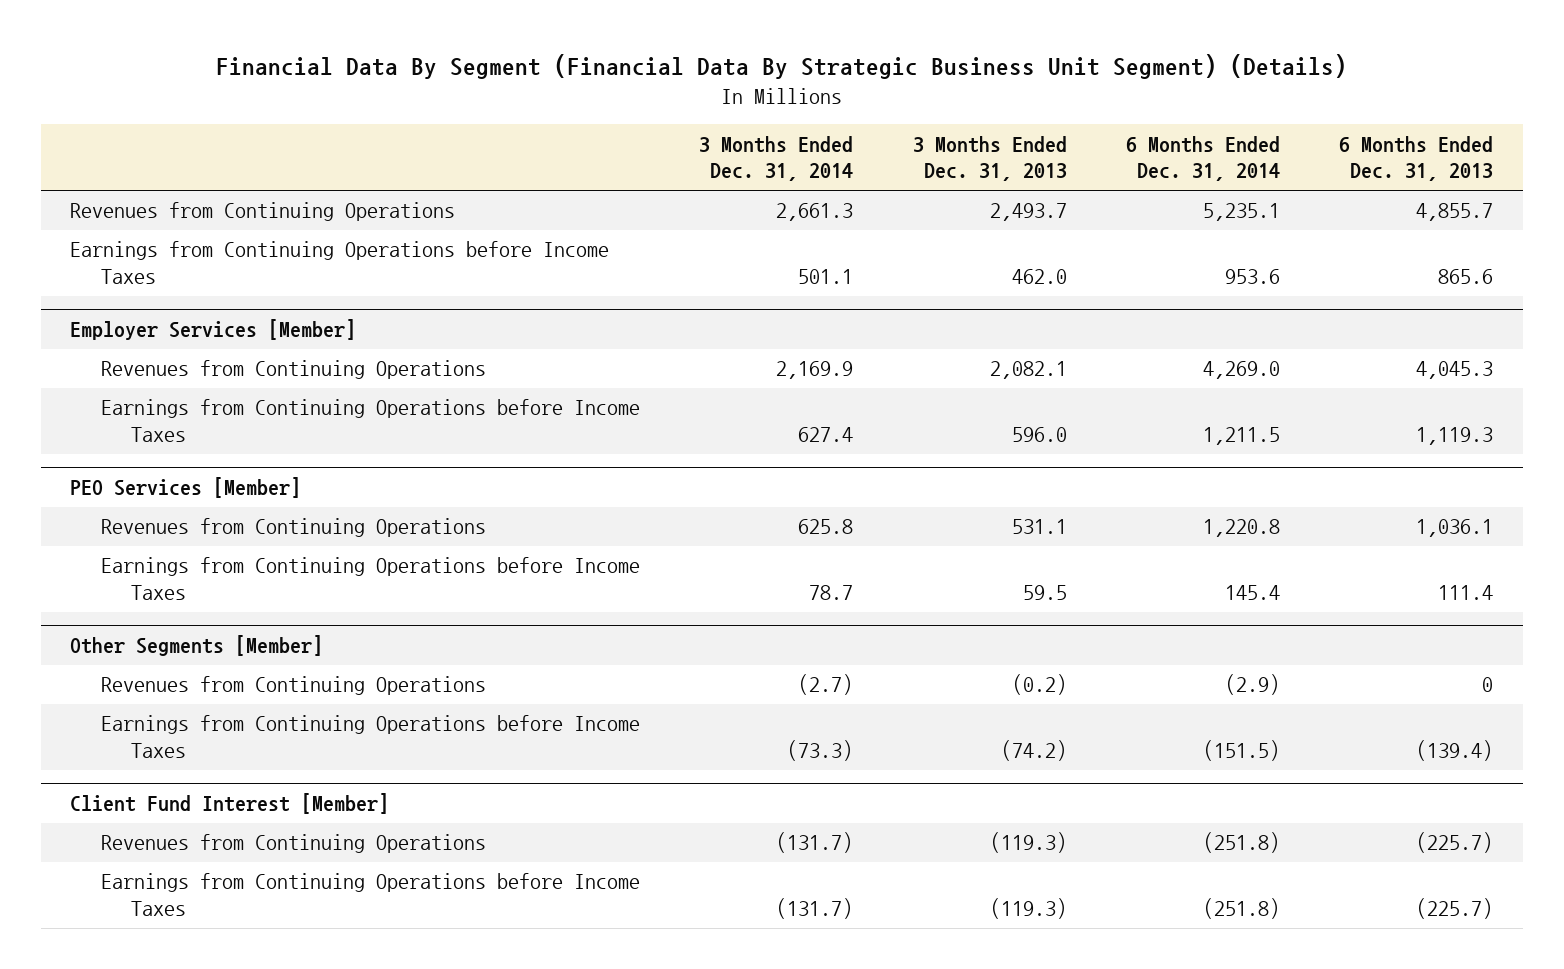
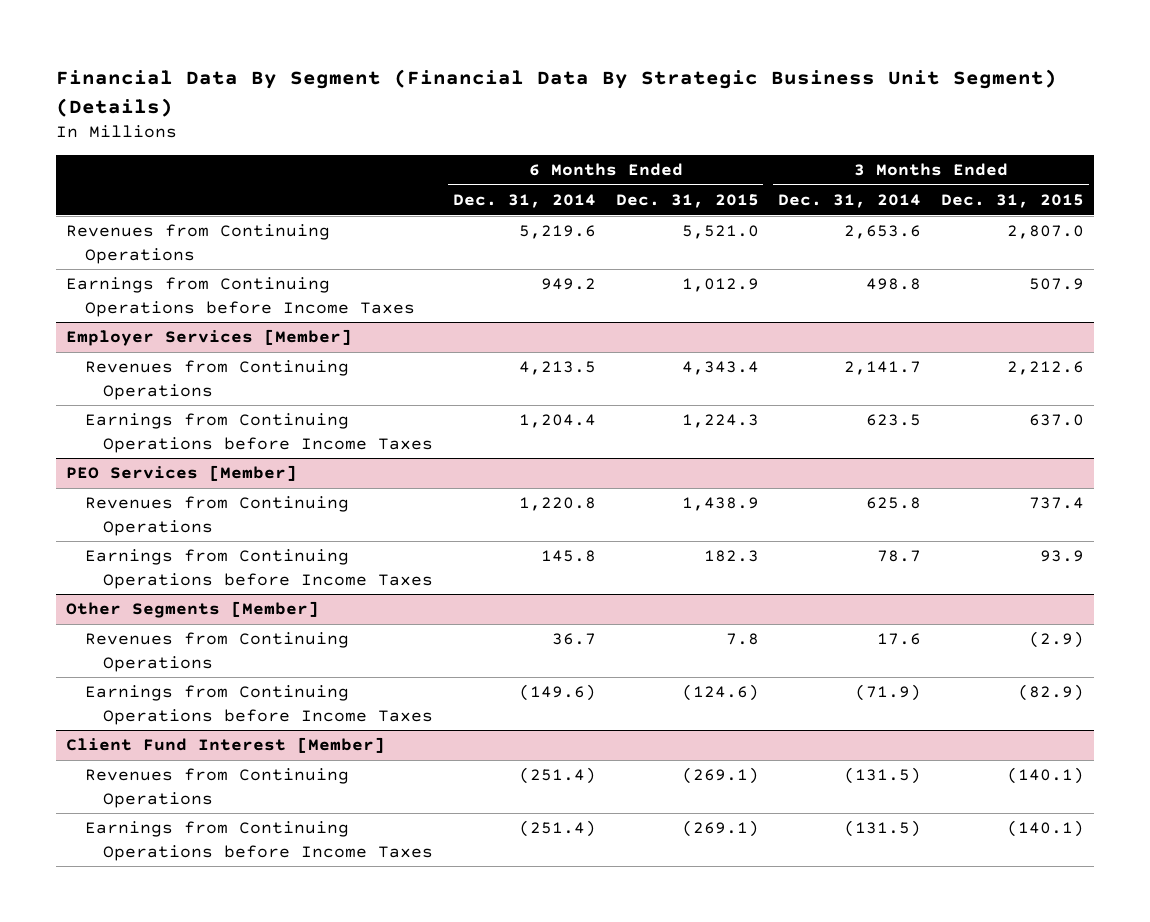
[912,135,1067,182] 3 Months Ended Dec. 31, 2013 -> none
[1339,135,1494,182] 6 Months Ended Dec. 31, 2013 -> none
none -> [615,194,759,209] Dec. 31, 2015
none -> [940,194,1084,209] Dec. 31, 2015
[776,203,854,222] 2,661.3 -> [844,225,922,240] 2,653.6
[1202,203,1280,222] 5,235.1 -> [518,225,596,240] 5,219.6
[798,268,854,284] 501.1 -> [866,278,922,291] 498.8
[1224,268,1280,284] 953.6 -> [540,278,596,291] 949.2
[776,361,854,380] 2,169.9 -> [844,361,922,376] 2,141.7
[1202,361,1280,380] 4,269.0 -> [518,361,596,376] 4,213.5
[798,426,854,442] 627.4 -> [866,414,922,427] 623.5
[1202,426,1280,445] 1,211.5 -> [518,414,596,429] 1,204.4
[1224,584,1280,600] 145.4 -> [540,550,596,563] 145.8
[798,674,854,696] (2.7) -> [877,633,922,646] 17.6
[1224,674,1280,696] (2.9) -> [551,633,596,646] 36.7
[787,739,854,761] (73.3) -> [855,684,922,702] (71.9)
[1202,739,1280,761] (151.5) -> [518,684,596,702] (149.6)
[776,832,854,854] (131.7) -> [844,767,922,785] (131.5)
[1202,832,1280,854] (251.8) -> [518,767,596,785] (251.4)
[776,897,854,919] (131.7) -> [844,820,922,838] (131.5)
[1202,897,1280,919] (251.8) -> [518,820,596,838] (251.4)

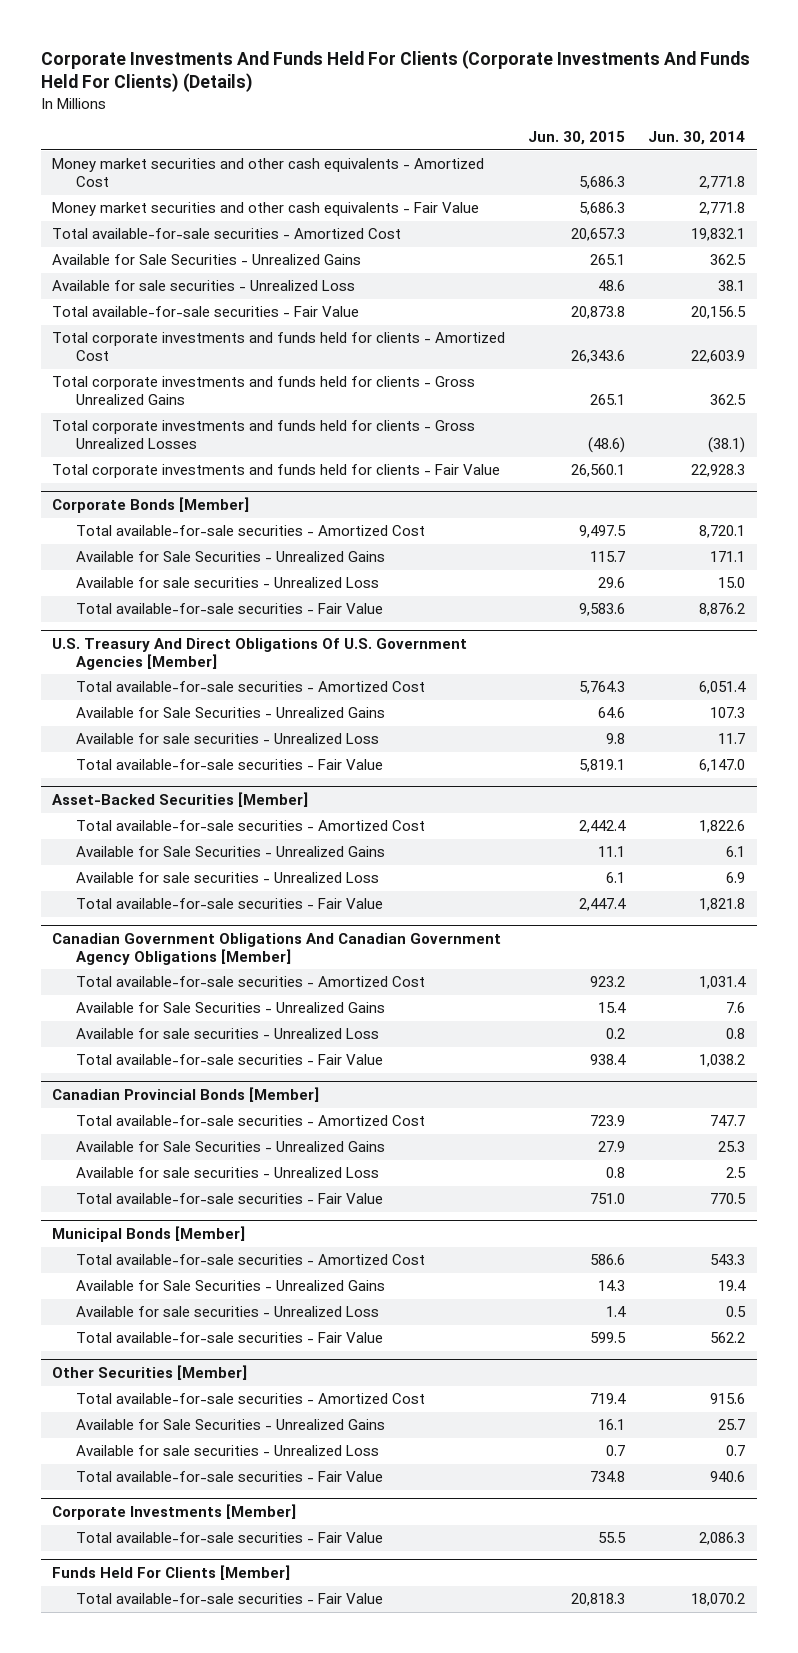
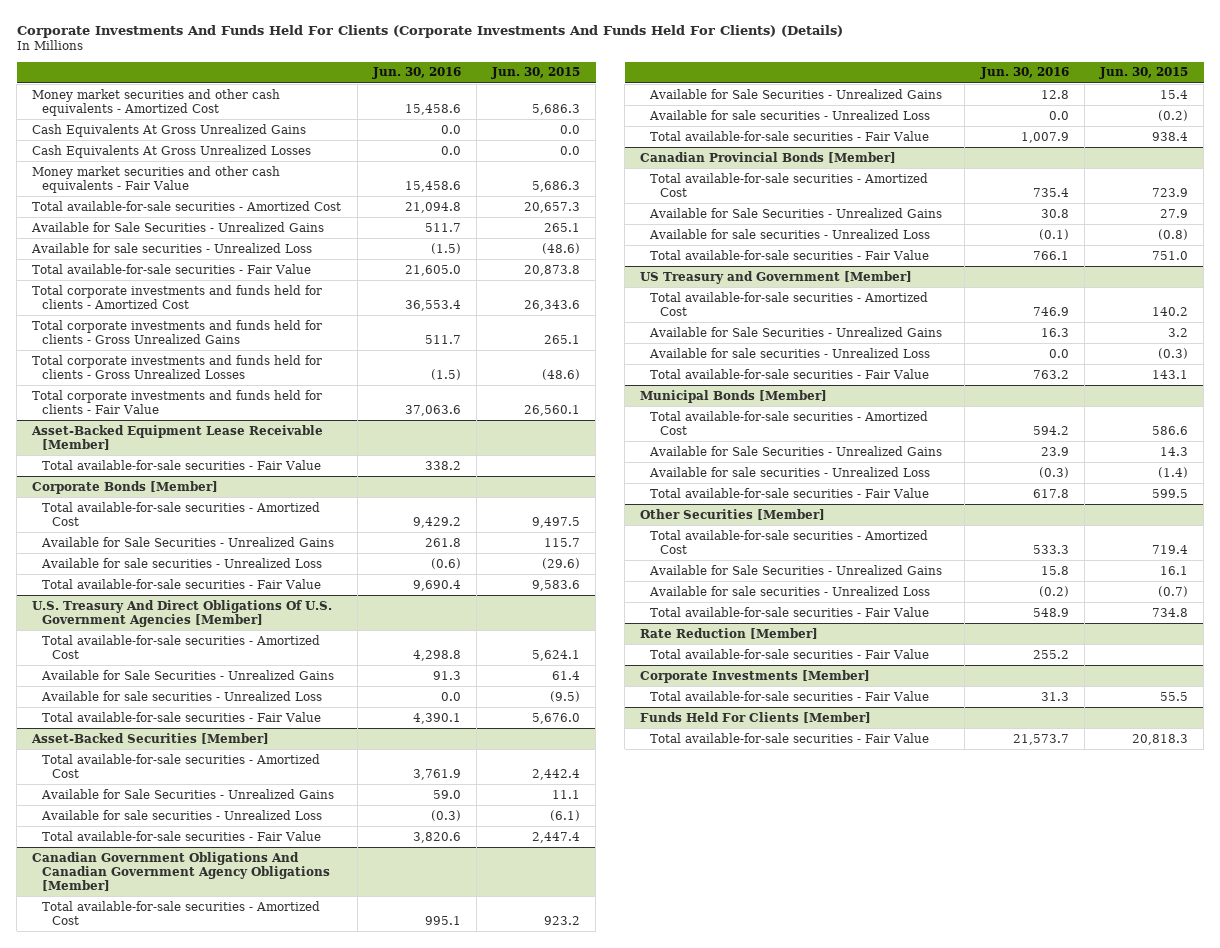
[648,131,746,146] Jun. 30, 2014 -> none
none -> [371,67,461,80] Jun. 30, 2016
none -> [32,123,307,137] Cash Equivalents At Gross Unrealized Gains
none -> [32,144,312,158] Cash Equivalents At Gross Unrealized Losses
[598,280,626,292] 48.6 -> [542,242,581,254] (48.6)
none -> [31,424,324,450] Asset-Backed Equipment Lease Receivable [Member]
none -> [42,459,322,470] Total available-for-sale securities - Fair Value
[598,577,626,589] 29.6 -> [542,557,581,569] (29.6)
[579,681,626,695] 5,764.3 -> [532,649,581,661] 5,624.1
[598,707,626,719] 64.6 -> [552,670,581,680] 61.4
[606,733,626,745] 9.8 -> [550,690,581,702] (9.5)
[579,759,626,773] 5,819.1 -> [532,712,581,724] 5,676.0
[606,872,626,884] 6.1 -> [550,809,581,821] (6.1)
[606,1028,626,1040] 0.2 -> [1157,109,1188,121] (0.2)
[606,1167,626,1179] 0.8 -> [1157,228,1188,240] (0.8)
none -> [640,270,913,284] US Treasury and Government [Member]
none -> [650,291,929,316] Total available-for-sale securities - Amortized Cost
none -> [649,326,943,337] Available for Sale Securities - Unrealized Gains
none -> [649,347,931,358] Available for sale securities - Unrealized Loss
none -> [650,368,930,379] Total available-for-sale securities - Fair Value
[606,1306,627,1318] 1.4 -> [1157,466,1188,478] (1.4)
[606,1445,626,1457] 0.7 -> [1157,585,1188,597] (0.7)
none -> [640,627,819,639] Rate Reduction [Member]
none -> [650,648,930,659] Total available-for-sale securities - Fair Value

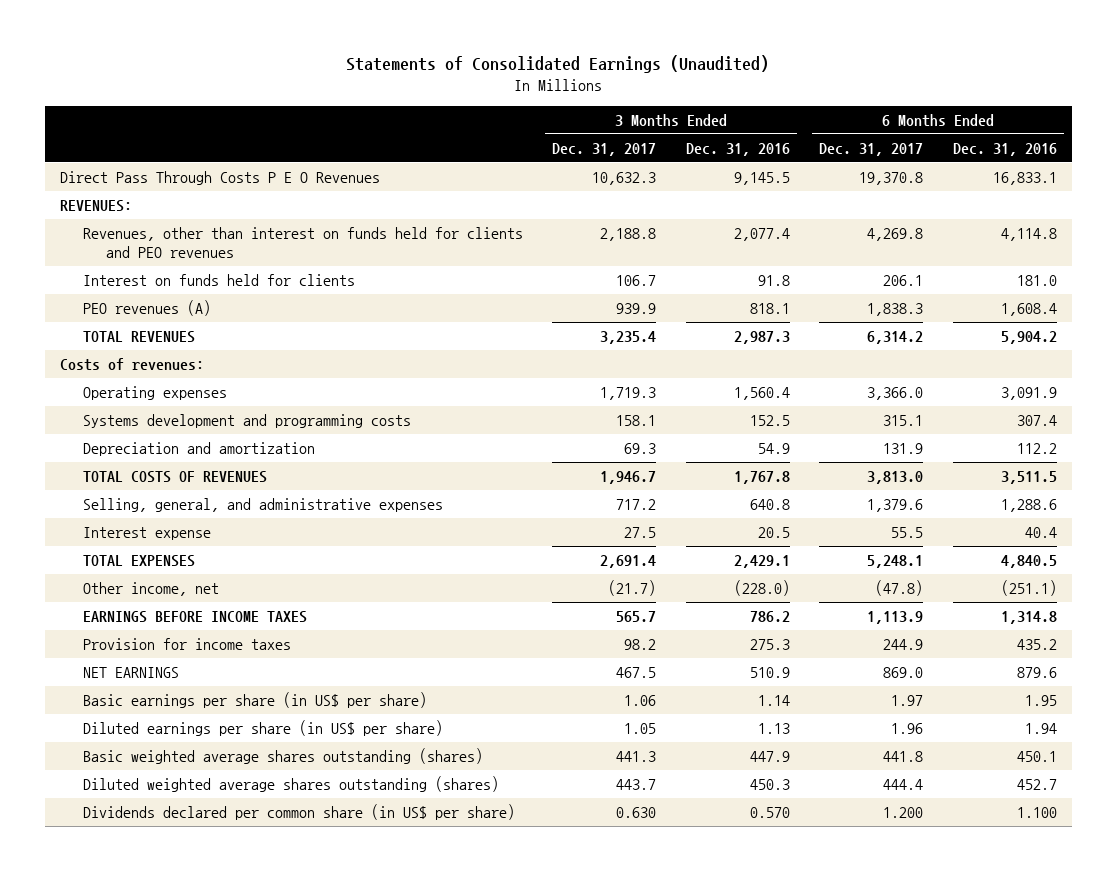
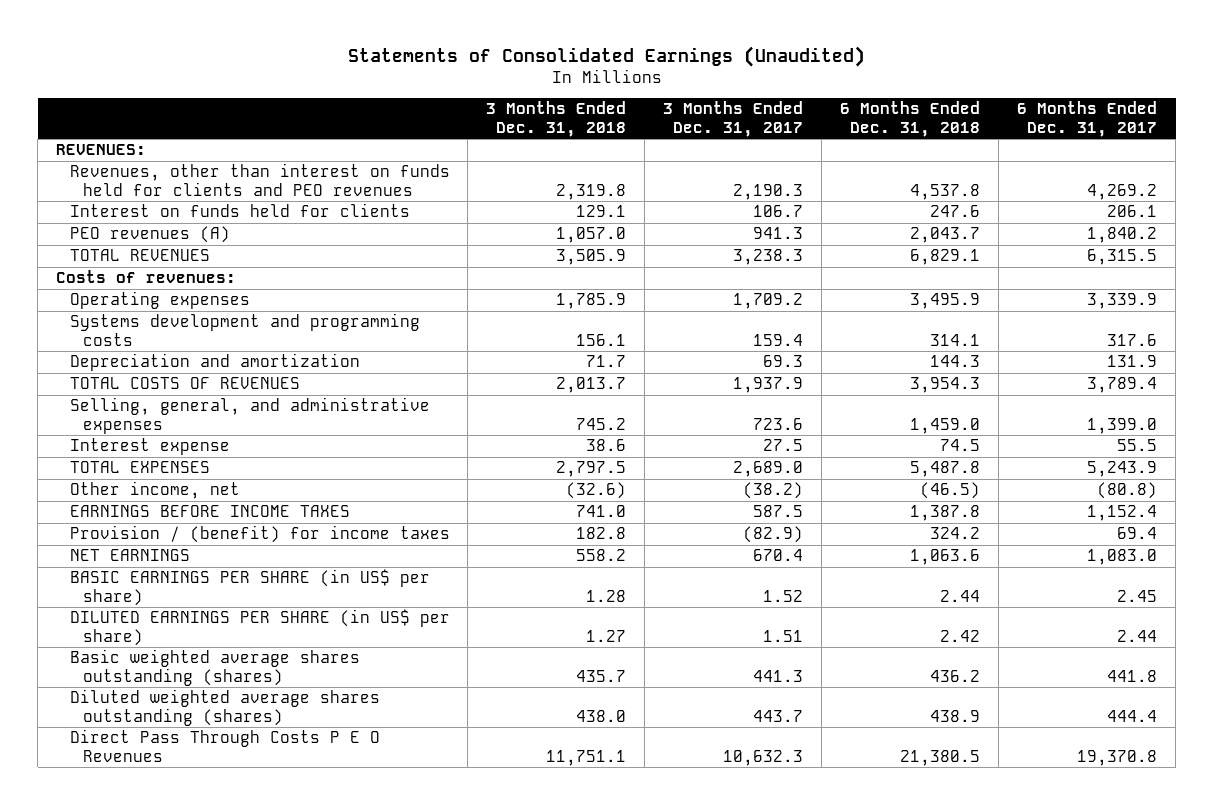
[685,142,790,156] Dec. 31, 2016 -> none
[952,142,1057,156] Dec. 31, 2016 -> none
none -> [486,101,627,137] 3 Months Ended Dec. 31, 2018
none -> [840,101,981,137] 6 Months Ended Dec. 31, 2018
[600,227,657,241] 2,188.8 -> [733,183,804,200] 2,190.3
[867,227,924,241] 4,269.8 -> [1087,183,1158,200] 4,269.2
[616,302,657,314] 939.9 -> [753,227,804,240] 941.3
[867,302,924,316] 1,838.3 -> [1087,227,1158,244] 1,840.2
[600,330,657,344] 3,235.4 -> [733,249,804,266] 3,238.3
[867,330,924,344] 6,314.2 -> [1087,249,1158,266] 6,315.5
[600,386,657,400] 1,719.3 -> [733,293,804,310] 1,709.2
[867,386,924,400] 3,366.0 -> [1087,293,1158,310] 3,339.9
[616,414,657,426] 158.1 -> [753,333,804,346] 159.4
[883,414,924,426] 315.1 -> [1107,333,1158,346] 317.6
[600,470,657,484] 1,946.7 -> [733,377,804,394] 1,937.9
[867,470,924,484] 3,813.0 -> [1087,377,1158,394] 3,789.4
[616,498,657,510] 717.2 -> [753,417,804,430] 723.6
[867,498,924,512] 1,379.6 -> [1087,417,1158,434] 1,399.0
[600,554,657,568] 2,691.4 -> [733,461,804,478] 2,689.0
[867,554,924,568] 5,248.1 -> [1087,461,1158,478] 5,243.9
[608,579,657,596] (21.7) -> [743,482,804,500] (38.2)
[875,579,924,596] (47.8) -> [1097,482,1158,500] (80.8)
[616,610,657,622] 565.7 -> [753,505,804,518] 587.5
[867,610,924,624] 1,113.9 -> [1087,505,1158,522] 1,152.4
[82,637,291,650] Provision for income taxes -> [69,525,450,544] Provision / (benefit) for income taxes
[624,638,657,650] 98.2 -> [743,526,804,544] (82.9)
[883,638,924,650] 244.9 -> [1117,527,1158,540] 69.4
[616,666,657,678] 467.5 -> [753,549,804,562] 670.4
[883,666,924,678] 869.0 -> [1087,549,1158,566] 1,083.0
[82,691,427,708] Basic earnings per share (in US$ per share) -> [69,569,430,606] BASIC EARNINGS PER SHARE (in US$ per share)
[624,694,657,706] 1.06 -> [763,589,804,602] 1.52
[891,694,924,706] 1.97 -> [1117,589,1158,602] 2.45
[82,719,443,736] Diluted earnings per share (in US$ per share) -> [69,609,450,646] DILUTED EARNINGS PER SHARE (in US$ per share)
[624,722,657,734] 1.05 -> [763,629,804,642] 1.51
[891,722,924,734] 1.96 -> [1117,629,1158,642] 2.44
[82,803,515,820] Dividends declared per common share (in US$ per share) -> none
[59,170,380,185] Direct Pass Through Costs P E O Revenues -> [69,729,380,762] Direct Pass Through Costs P E O Revenues

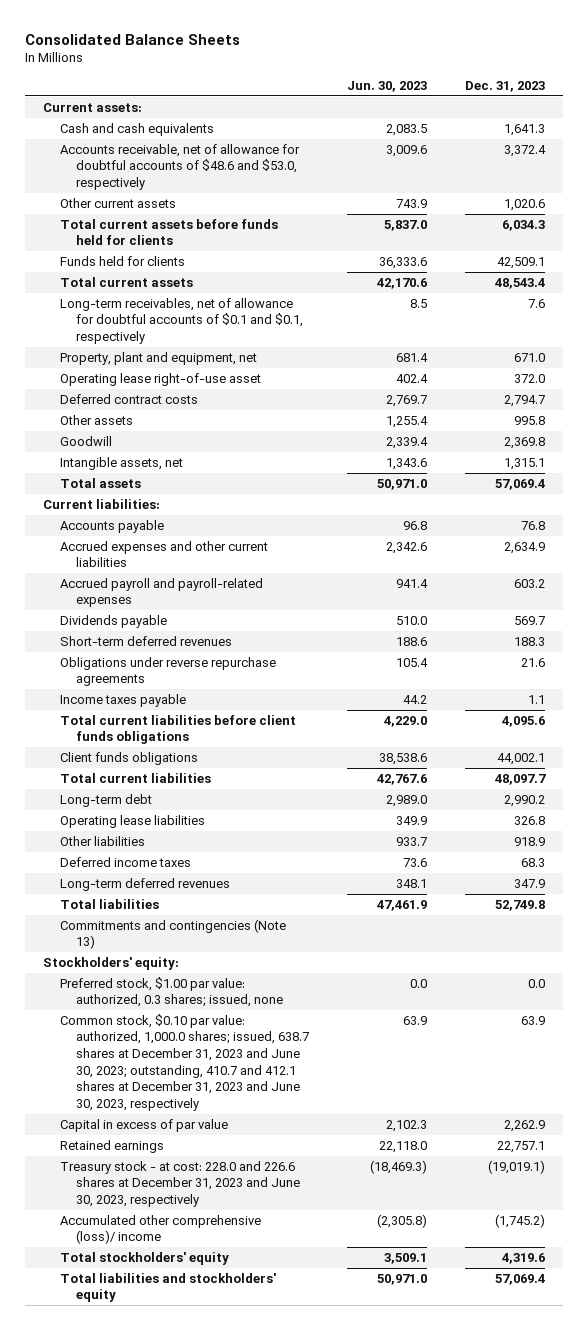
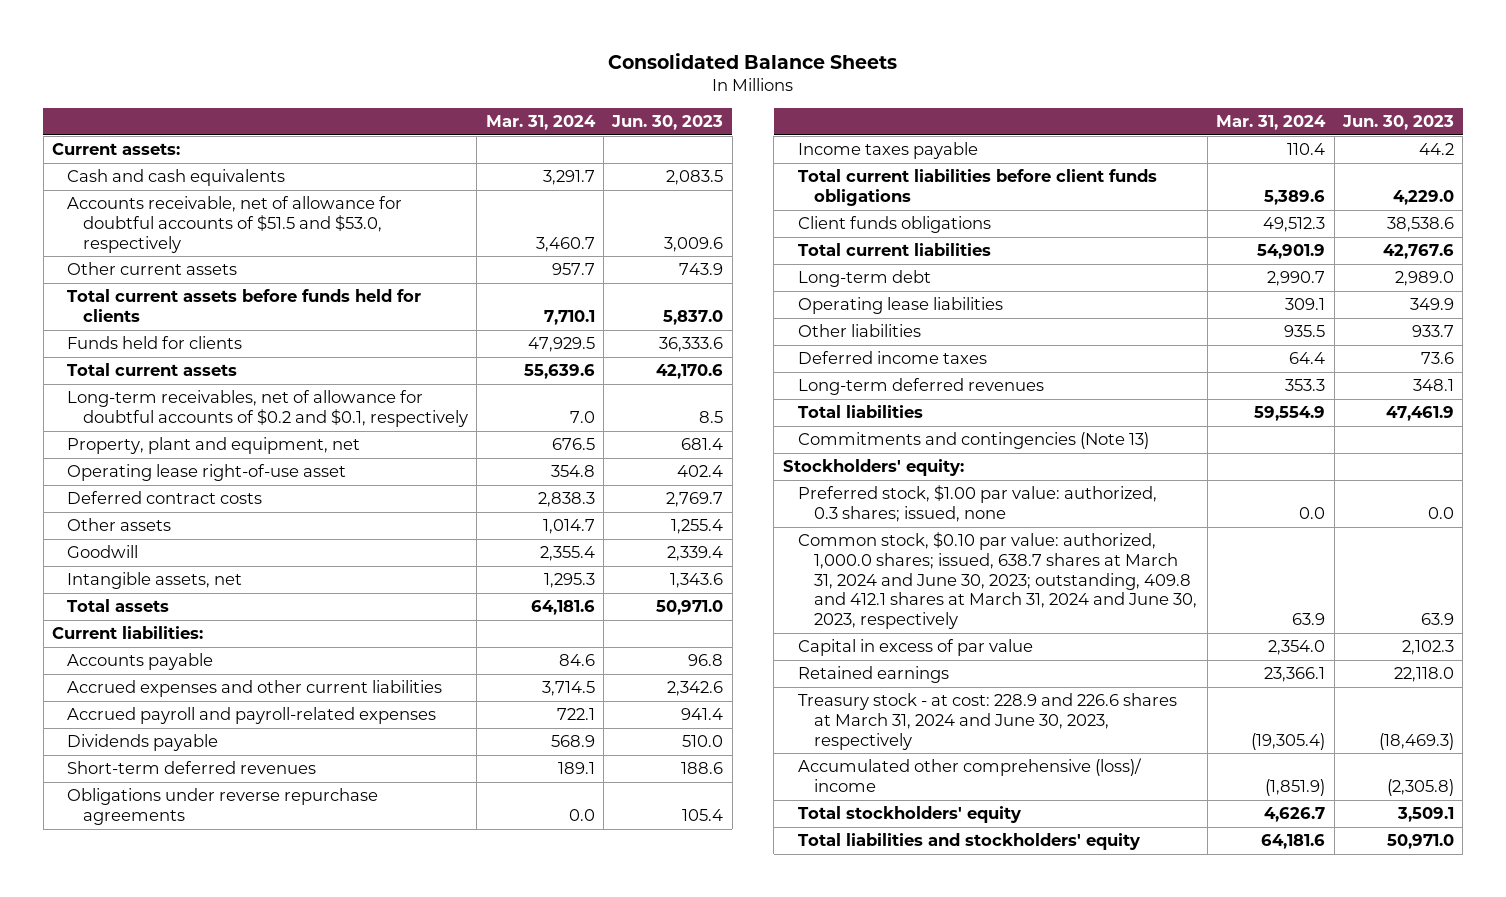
[464,80,545,92] Dec. 31, 2023 -> none
none -> [485,115,596,131] Mar. 31, 2024
[59,143,300,191] Accounts receivable, net of allowance for doubtful accounts of $48.6 and $53.0, respectively -> [67,196,403,253] Accounts receivable, net of allowance for doubtful accounts of $51.5 and $53.0, respectively
[59,297,304,345] Long-term receivables, net of allowance for doubtful accounts of $0.1 and $0.1, respectively -> [67,390,468,427] Long-term receivables, net of allowance for doubtful accounts of $0.2 and $0.1, respectively
[59,1013,310,1111] Common stock, $0.10 par value: authorized, 1,000.0 shares; issued, 638.7 shares at December 31, 2023 and June 30, 2023; outstanding, 410.7 and 412.1 shares at December 31, 2023 and June 30, 2023, respectively -> [798,532,1197,630] Common stock, $0.10 par value: authorized, 1,000.0 shares; issued, 638.7 shares at March 31, 2024 and June 30, 2023; outstanding, 409.8 and 412.1 shares at March 31, 2024 and June 30, 2023, respectively
[59,1160,301,1208] Treasury stock - at cost: 228.0 and 226.6 shares at December 31, 2023 and June 30, 2023, respectively -> [798,693,1178,750] Treasury stock - at cost: 228.9 and 226.6 shares at March 31, 2024 and June 30, 2023, respectively

